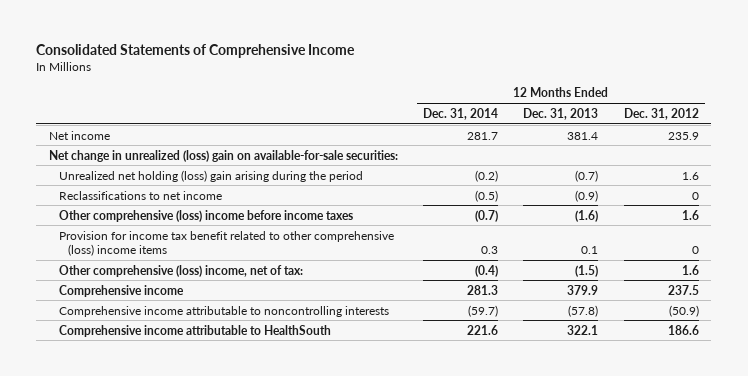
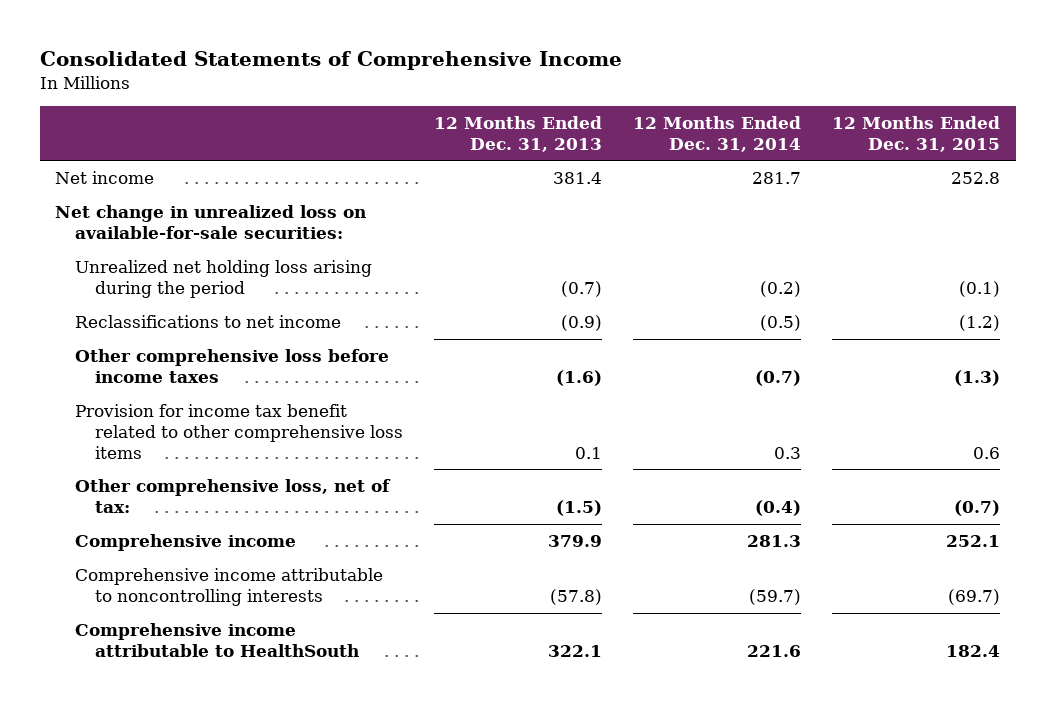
[623,107,699,120] Dec. 31, 2012 -> none
none -> [832,115,1001,152] 12 Months Ended Dec. 31, 2015
[48,149,398,162] Net change in unrealized (loss) gain on available-for-sale securities: -> [55,205,367,239] Net change in unrealized loss on available-for-sale securities:
[58,169,363,182] Unrealized net holding (loss) gain arising during the period -> [75,260,373,298] Unrealized net holding loss arising during the period
[58,209,353,222] Other comprehensive (loss) income before income taxes -> [75,349,390,383] Other comprehensive loss before income taxes
[58,230,394,257] Provision for income tax benefit related to other comprehensive (loss) income items -> [75,404,404,459] Provision for income tax benefit related to other comprehensive loss items
[58,264,303,277] Other comprehensive (loss) income, net of tax: -> [75,479,392,513] Other comprehensive loss, net of tax:

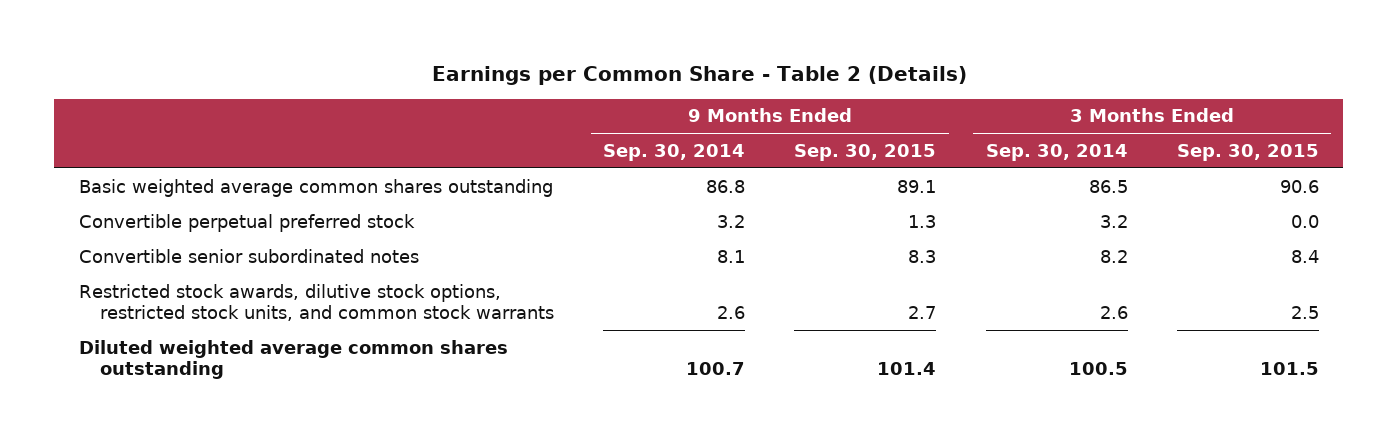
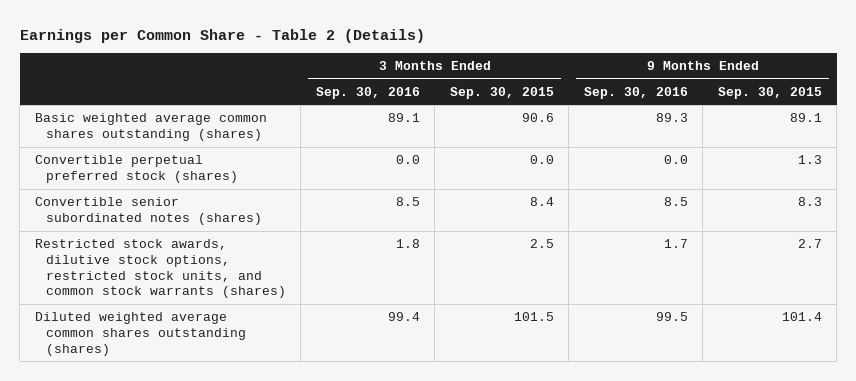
[603,144,746,162] Sep. 30, 2014 -> none
[985,144,1128,162] Sep. 30, 2014 -> none
none -> [315,86,420,99] Sep. 30, 2016
none -> [583,86,688,99] Sep. 30, 2016
[78,178,553,197] Basic weighted average common shares outstanding -> [34,113,267,141] Basic weighted average common shares outstanding (shares)
[78,213,415,232] Convertible perpetual preferred stock -> [34,155,238,183] Convertible perpetual preferred stock (shares)
[78,248,419,263] Convertible senior subordinated notes -> [34,197,262,225] Convertible senior subordinated notes (shares)
[78,283,554,321] Restricted stock awards, dilutive stock options, restricted stock units, and common stock warrants -> [34,239,286,299] Restricted stock awards, dilutive stock options, restricted stock units, and common stock warrants (shares)
[78,339,508,379] Diluted weighted average common shares outstanding -> [34,312,246,356] Diluted weighted average common shares outstanding (shares)

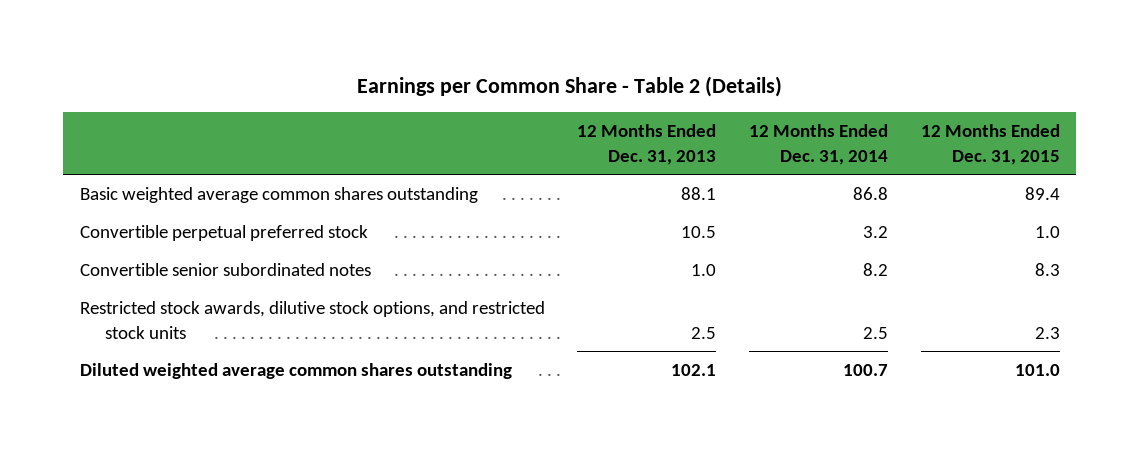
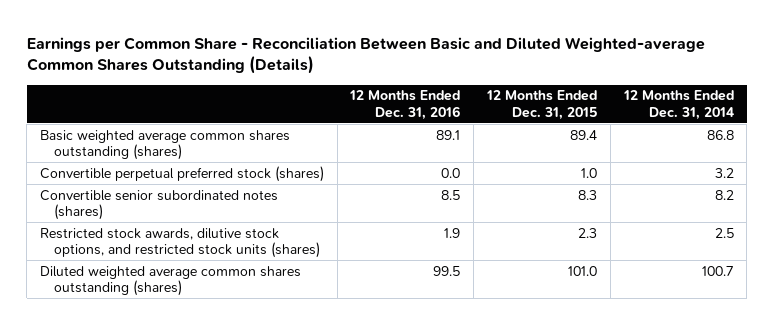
[356,76,782,98] Earnings per Common Share - Table 2 (Details) -> [26,36,705,75] Earnings per Common Share - Reconciliation Between Basic and Diluted Weighted-average Common Shares Outstanding (Details)
[577,124,717,165] 12 Months Ended Dec. 31, 2013 -> none
none -> [349,90,461,120] 12 Months Ended Dec. 31, 2016
[79,187,478,204] Basic weighted average common shares outstanding -> [39,129,290,161] Basic weighted average common shares outstanding (shares)
[79,225,368,242] Convertible perpetual preferred stock -> [39,165,324,182] Convertible perpetual preferred stock (shares)
[79,263,371,277] Convertible senior subordinated notes -> [39,189,278,221] Convertible senior subordinated notes (shares)
[79,301,545,339] Restricted stock awards, dilutive stock options, and restricted stock units -> [39,227,321,259] Restricted stock awards, dilutive stock options, and restricted stock units (shares)
[79,363,512,380] Diluted weighted average common shares outstanding -> [39,265,301,297] Diluted weighted average common shares outstanding (shares)

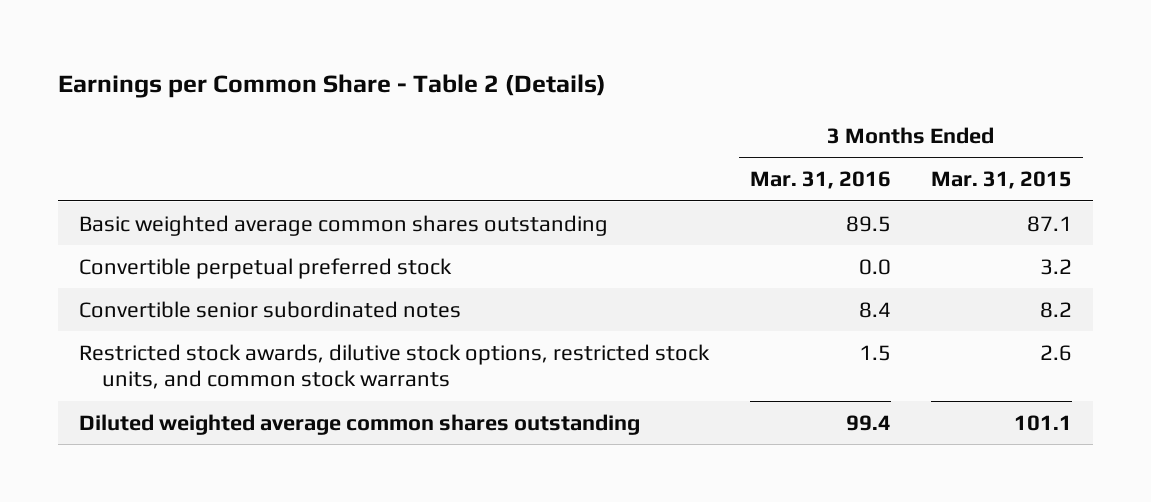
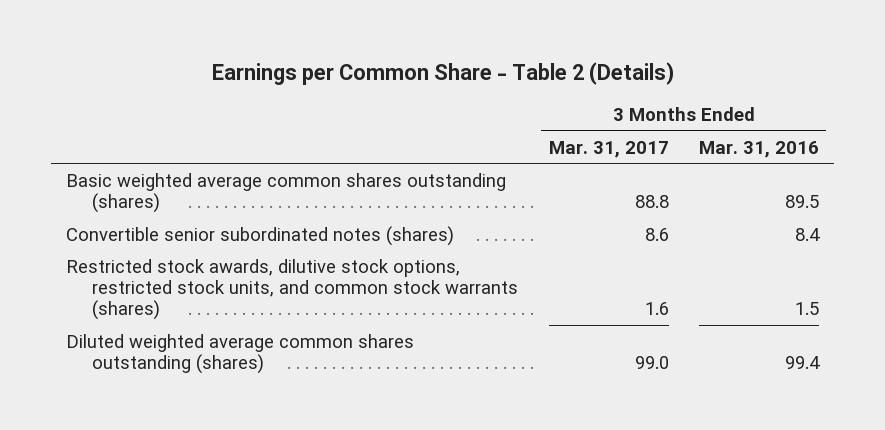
[931,171,1073,190] Mar. 31, 2015 -> none
none -> [548,140,669,158] Mar. 31, 2017
[78,257,452,279] Convertible perpetual preferred stock -> none
[78,214,608,236] Basic weighted average common shares outstanding -> [66,172,507,214] Basic weighted average common shares outstanding (shares)
[78,300,461,318] Convertible senior subordinated notes -> [66,225,455,246] Convertible senior subordinated notes (shares)
[78,343,710,390] Restricted stock awards, dilutive stock options, restricted stock units, and common stock warrants -> [66,258,519,321] Restricted stock awards, dilutive stock options, restricted stock units, and common stock warrants (shares)
[78,413,640,435] Diluted weighted average common shares outstanding -> [66,333,415,375] Diluted weighted average common shares outstanding (shares)

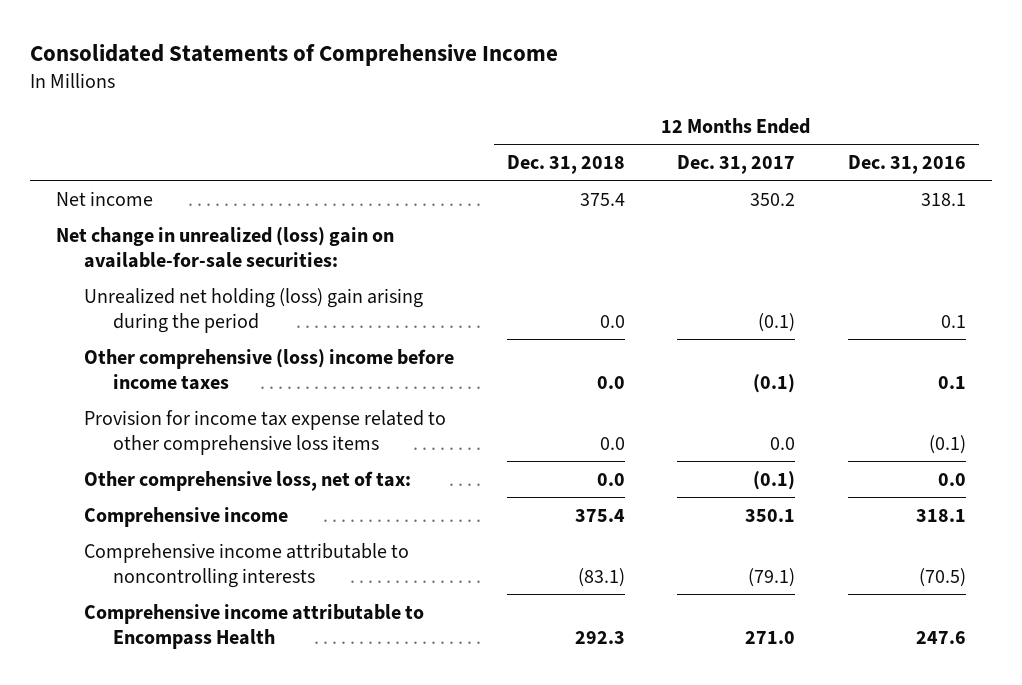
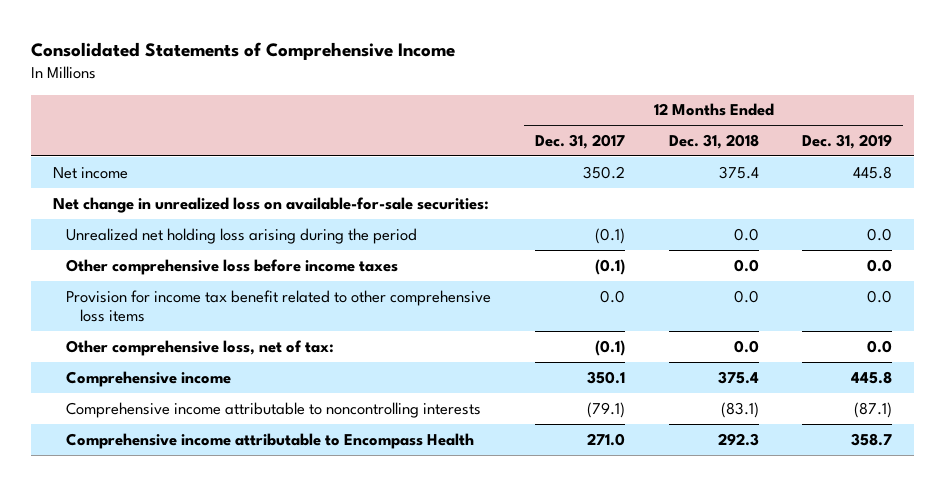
[847,154,966,174] Dec. 31, 2016 -> none
none -> [802,134,893,150] Dec. 31, 2019
[55,226,394,268] Net change in unrealized (loss) gain on available-for-sale securities: -> [52,196,489,213] Net change in unrealized loss on available-for-sale securities:
[84,287,424,333] Unrealized net holding (loss) gain arising during the period -> [66,227,418,244] Unrealized net holding loss arising during the period
[84,348,455,390] Other comprehensive (loss) income before income taxes -> [66,258,399,275] Other comprehensive loss before income taxes
[84,409,447,455] Provision for income tax expense related to other comprehensive loss items -> [66,289,492,322] Provision for income tax benefit related to other comprehensive loss items

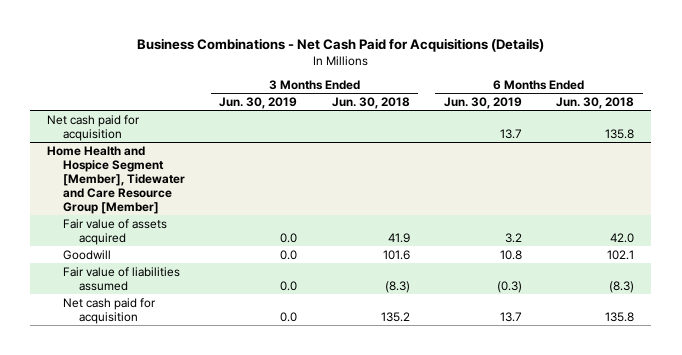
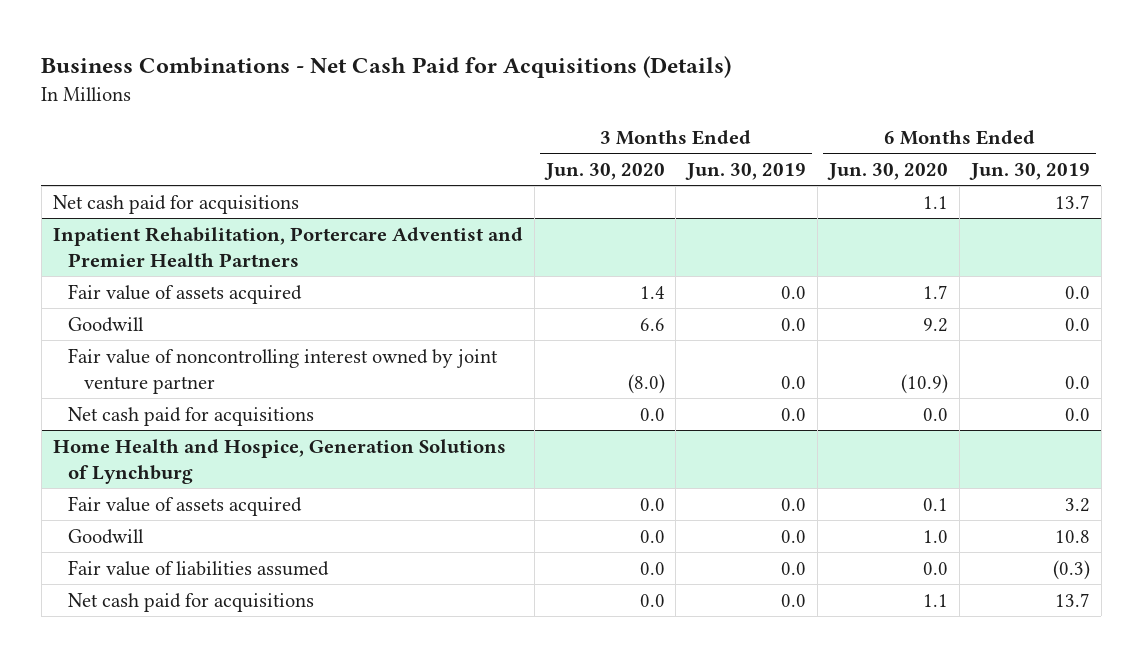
[331,96,410,109] Jun. 30, 2018 -> none
[556,96,635,109] Jun. 30, 2018 -> none
none -> [543,163,665,181] Jun. 30, 2020
none -> [827,163,949,181] Jun. 30, 2020
[47,145,186,214] Home Health and Hospice Segment [Member], Tidewater and Care Resource Group [Member] -> none
[47,114,141,141] Net cash paid for acquisition -> [52,194,299,214] Net cash paid for acquisitions
none -> [52,226,523,268] Inpatient Rehabilitation, Portercare Adventist and Premier Health Partners
none -> [68,283,303,304] Fair value of assets acquired
none -> [68,316,145,332] Goodwill
none -> [68,347,499,395] Fair value of noncontrolling interest owned by joint venture partner
none -> [68,406,315,426] Net cash paid for acquisitions
none -> [52,438,506,485] Home Health and Hospice, Generation Solutions of Lynchburg
[63,297,157,324] Net cash paid for acquisition -> [68,592,315,612] Net cash paid for acquisitions

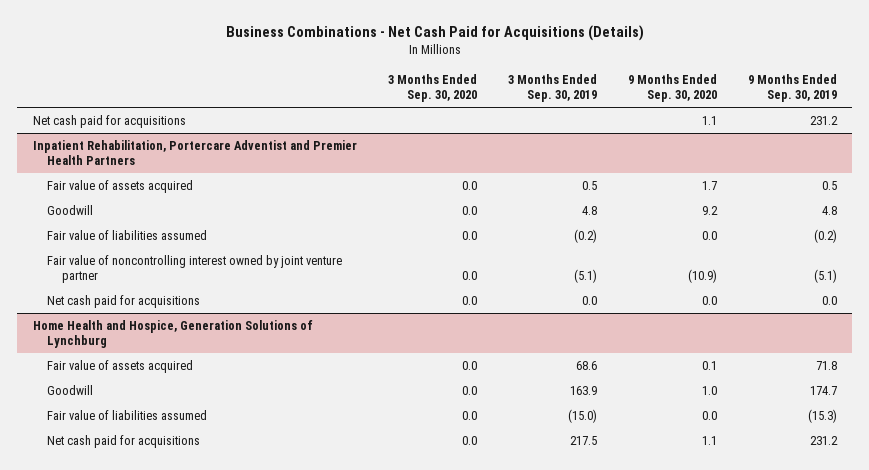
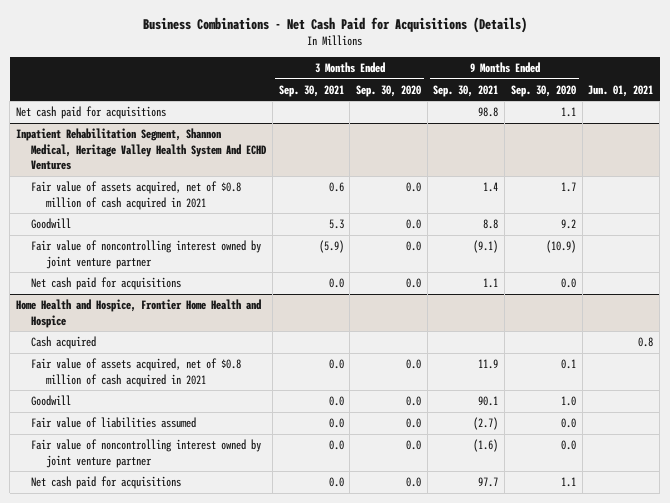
[507,73,597,103] 3 Months Ended Sep. 30, 2019 -> none
[747,73,837,103] 9 Months Ended Sep. 30, 2019 -> none
none -> [278,84,344,97] Sep. 30, 2021
none -> [433,84,499,97] Sep. 30, 2021
none -> [588,84,654,97] Jun. 01, 2021
[32,140,357,166] Inpatient Rehabilitation, Portercare Adventist and Premier Health Partners -> none
none -> [16,128,268,171] Inpatient Rehabilitation Segment, Shannon Medical, Heritage Valley Health System And ECHD Ventures
[47,180,194,194] Fair value of assets acquired -> [31,181,242,210] Fair value of assets acquired, net of $0.8 million of cash acquired in 2021
[47,230,208,241] Fair value of liabilities assumed -> none
[32,320,313,349] Home Health and Hospice, Generation Solutions of Lynchburg -> none
none -> [16,299,262,328] Home Health and Hospice, Frontier Home Health and Hospice
none -> [31,336,97,350] Cash acquired
[47,360,194,374] Fair value of assets acquired -> [31,358,242,387] Fair value of assets acquired, net of $0.8 million of cash acquired in 2021
none -> [31,439,262,468] Fair value of noncontrolling interest owned by joint venture partner

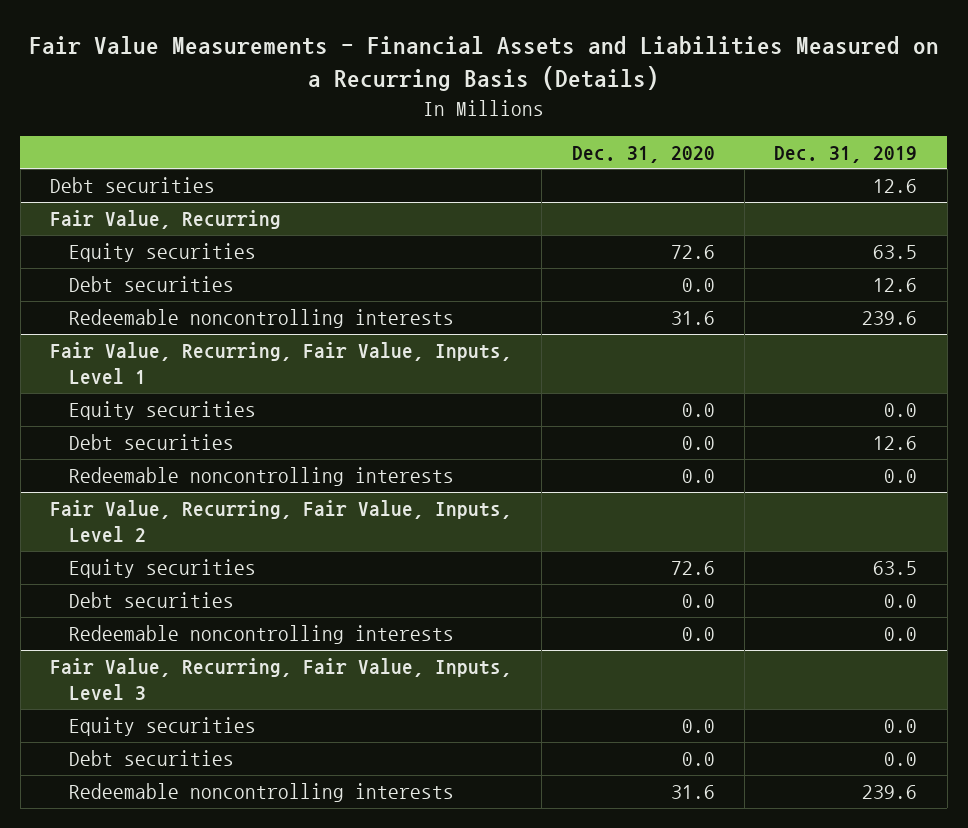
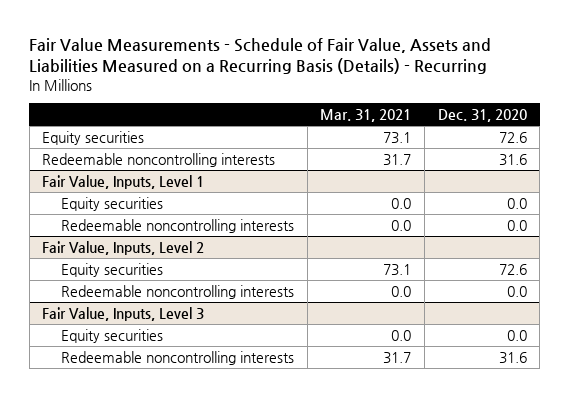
[28,36,939,92] Fair Value Measurements - Financial Assets and Liabilities Measured on a Recurring Basis (Details) -> [29,38,492,75] Fair Value Measurements - Schedule of Fair Value, Assets and Liabilities Measured on a Recurring Basis (Details) - Recurring
[774,145,918,163] Dec. 31, 2019 -> none
none -> [320,109,412,123] Mar. 31, 2021
[50,177,216,194] Debt securities -> none
[50,210,282,230] Fair Value, Recurring -> none
[68,276,234,293] Debt securities -> none
[50,342,513,385] Fair Value, Recurring, Fair Value, Inputs, Level 1 -> [42,174,205,189] Fair Value, Inputs, Level 1
[68,434,234,451] Debt securities -> none
[50,500,513,543] Fair Value, Recurring, Fair Value, Inputs, Level 2 -> [42,240,205,255] Fair Value, Inputs, Level 2
[68,592,234,609] Debt securities -> none
[50,658,513,701] Fair Value, Recurring, Fair Value, Inputs, Level 3 -> [42,306,205,321] Fair Value, Inputs, Level 3
[68,750,234,767] Debt securities -> none

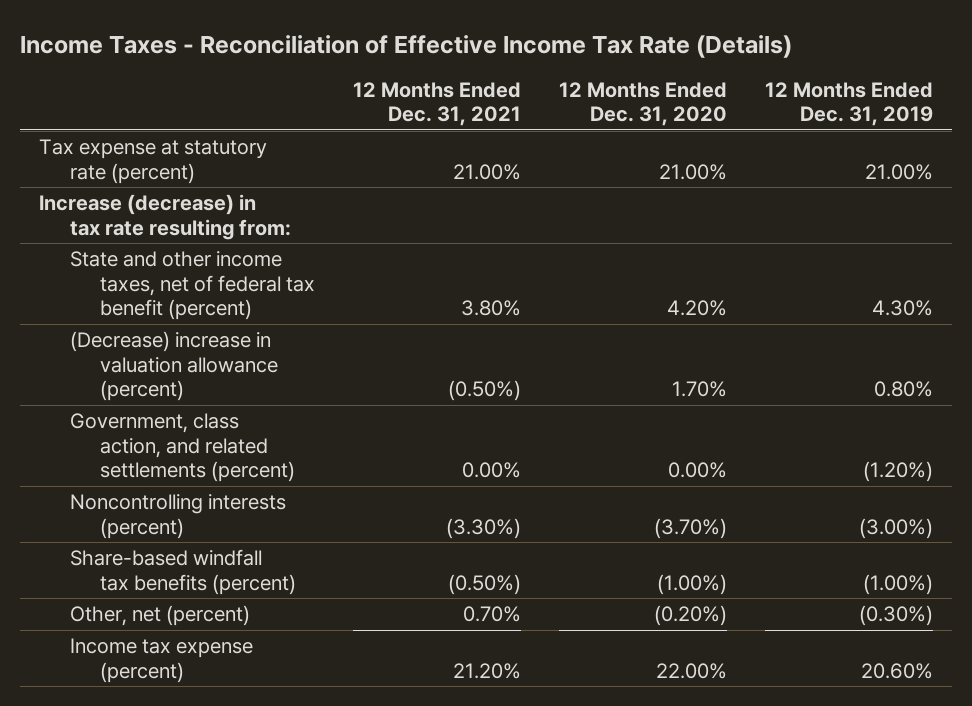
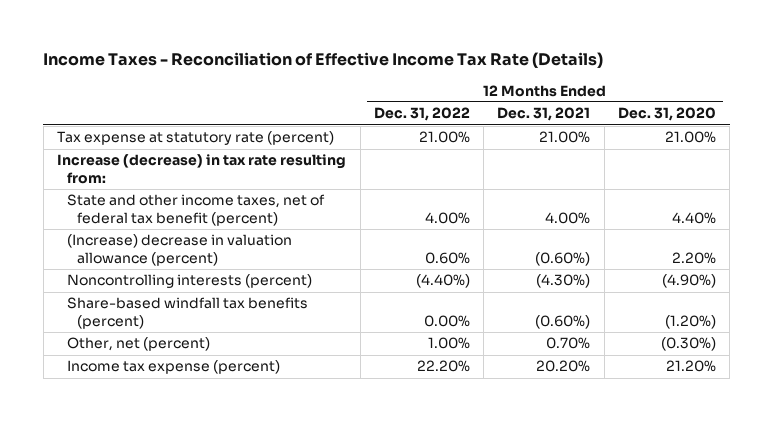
[764,81,933,126] 12 Months Ended Dec. 31, 2019 -> none
none -> [373,107,470,122] Dec. 31, 2022
[69,413,295,482] Government, class action, and related settlements (percent) -> none
[460,299,521,316] 3.80% -> [545,211,591,224] 4.00%
[666,299,727,316] 4.20% -> [671,211,716,224] 4.40%
[69,331,278,401] (Decrease) increase in valuation allowance (percent) -> [67,234,293,266] (Increase) decrease in valuation allowance (percent)
[447,379,521,401] (0.50%) -> [535,251,591,266] (0.60%)
[671,380,727,397] 1.70% -> [671,251,716,264] 2.20%
[445,517,521,539] (3.30%) -> [536,274,591,289] (4.30%)
[653,517,727,539] (3.70%) -> [661,274,716,289] (4.90%)
[447,573,521,595] (0.50%) -> [535,314,591,329] (0.60%)
[656,573,727,595] (1.00%) -> [664,314,716,329] (1.20%)
[653,605,727,627] (0.20%) -> [660,337,716,352] (0.30%)
[452,662,521,679] 21.20% -> [536,360,591,373] 20.20%
[655,662,727,679] 22.00% -> [665,360,716,373] 21.20%

